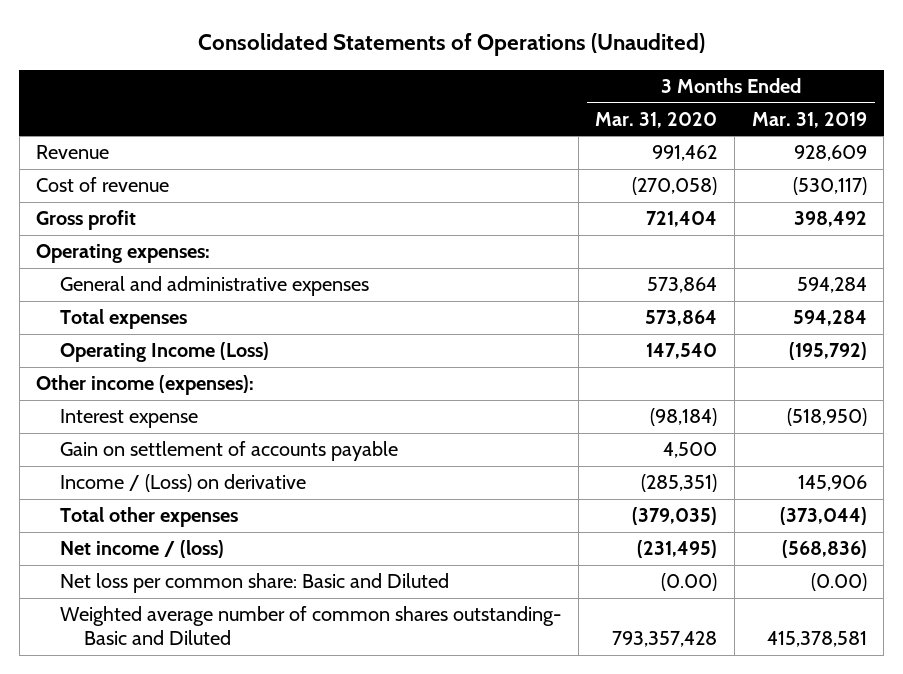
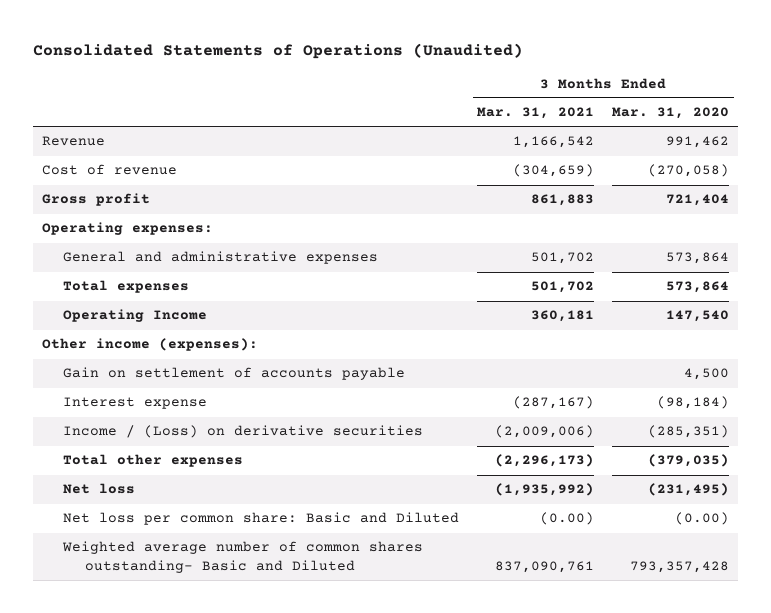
[751,111,867,128] Mar. 31, 2019 -> none
none -> [477,107,595,120] Mar. 31, 2021
[60,342,270,363] Operating Income (Loss) -> [63,309,208,323] Operating Income
[60,409,199,429] Interest expense -> [63,397,208,410] Interest expense
[60,474,307,493] Income / (Loss) on derivative -> [63,425,424,439] Income / (Loss) on derivative securities
[60,540,225,559] Net income / (loss) -> [63,483,136,495] Net loss

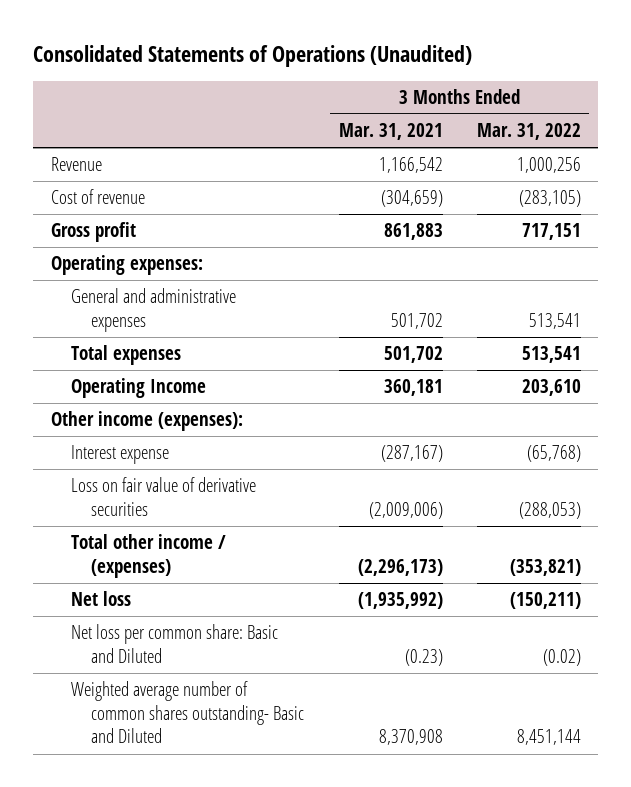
[612,107,730,120] Mar. 31, 2020 -> none
none -> [476,123,581,141] Mar. 31, 2022
[63,367,406,381] Gain on settlement of accounts payable -> none
[63,425,424,439] Income / (Loss) on derivative securities -> [70,477,256,516] Loss on fair value of derivative securities
[63,454,244,468] Total other expenses -> [70,534,226,578] Total other income / (expenses)
[540,512,595,526] (0.00) -> [404,648,443,666] (0.23)
[495,560,595,573] 837,090,761 -> [378,729,443,746] 8,370,908

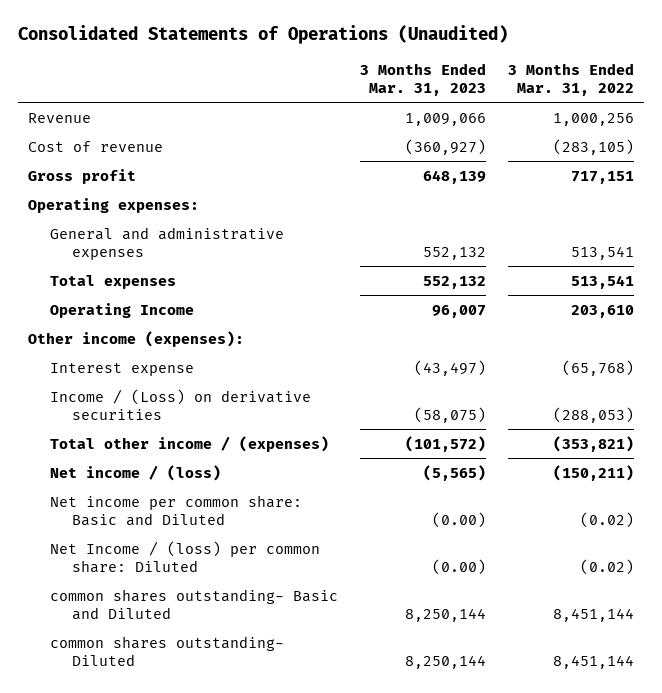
[338,123,443,141] Mar. 31, 2021 -> none
none -> [359,62,486,96] 3 Months Ended Mar. 31, 2023
[70,477,256,516] Loss on fair value of derivative securities -> [50,388,312,420] Income / (Loss) on derivative securities
[70,591,131,607] Net loss -> [50,464,222,481] Net income / (loss)
[70,624,278,663] Net loss per common share: Basic and Diluted -> [50,494,303,526] Net income per common share: Basic and Diluted
none -> [50,540,321,573] Net Income / (loss) per common share: Diluted
[70,681,305,744] Weighted average number of common shares outstanding- Basic and Diluted -> [50,588,339,620] common shares outstanding- Basic and Diluted
none -> [50,635,285,666] common shares outstanding- Diluted

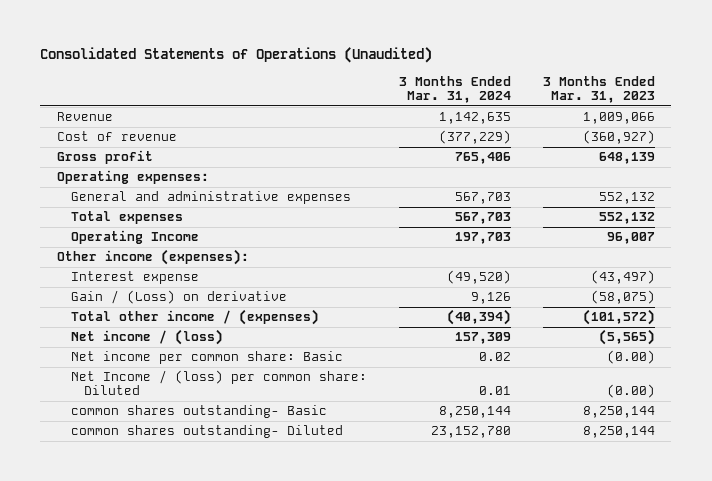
[507,62,634,96] 3 Months Ended Mar. 31, 2022 -> none
none -> [398,75,511,104] 3 Months Ended Mar. 31, 2024
[50,388,312,420] Income / (Loss) on derivative securities -> [70,290,287,305] Gain / (Loss) on derivative
[50,494,303,526] Net income per common share: Basic and Diluted -> [70,351,343,365] Net income per common share: Basic
[50,588,339,620] common shares outstanding- Basic and Diluted -> [70,405,327,419] common shares outstanding- Basic

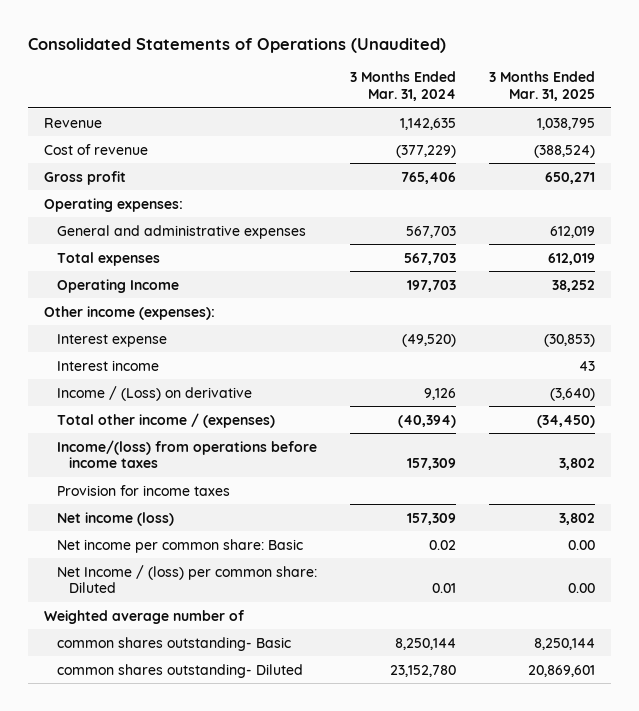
[543,75,656,104] 3 Months Ended Mar. 31, 2023 -> none
none -> [488,71,595,102] 3 Months Ended Mar. 31, 2025
none -> [56,359,159,371] Interest income
[70,290,287,305] Gain / (Loss) on derivative -> [56,385,252,401] Income / (Loss) on derivative
none -> [56,439,317,469] Income/(loss) from operations before income taxes
none -> [56,484,230,496] Provision for income taxes
[70,329,223,346] Net income / (loss) -> [56,511,174,526] Net income (loss)
none -> [44,609,246,624] Weighted average number of

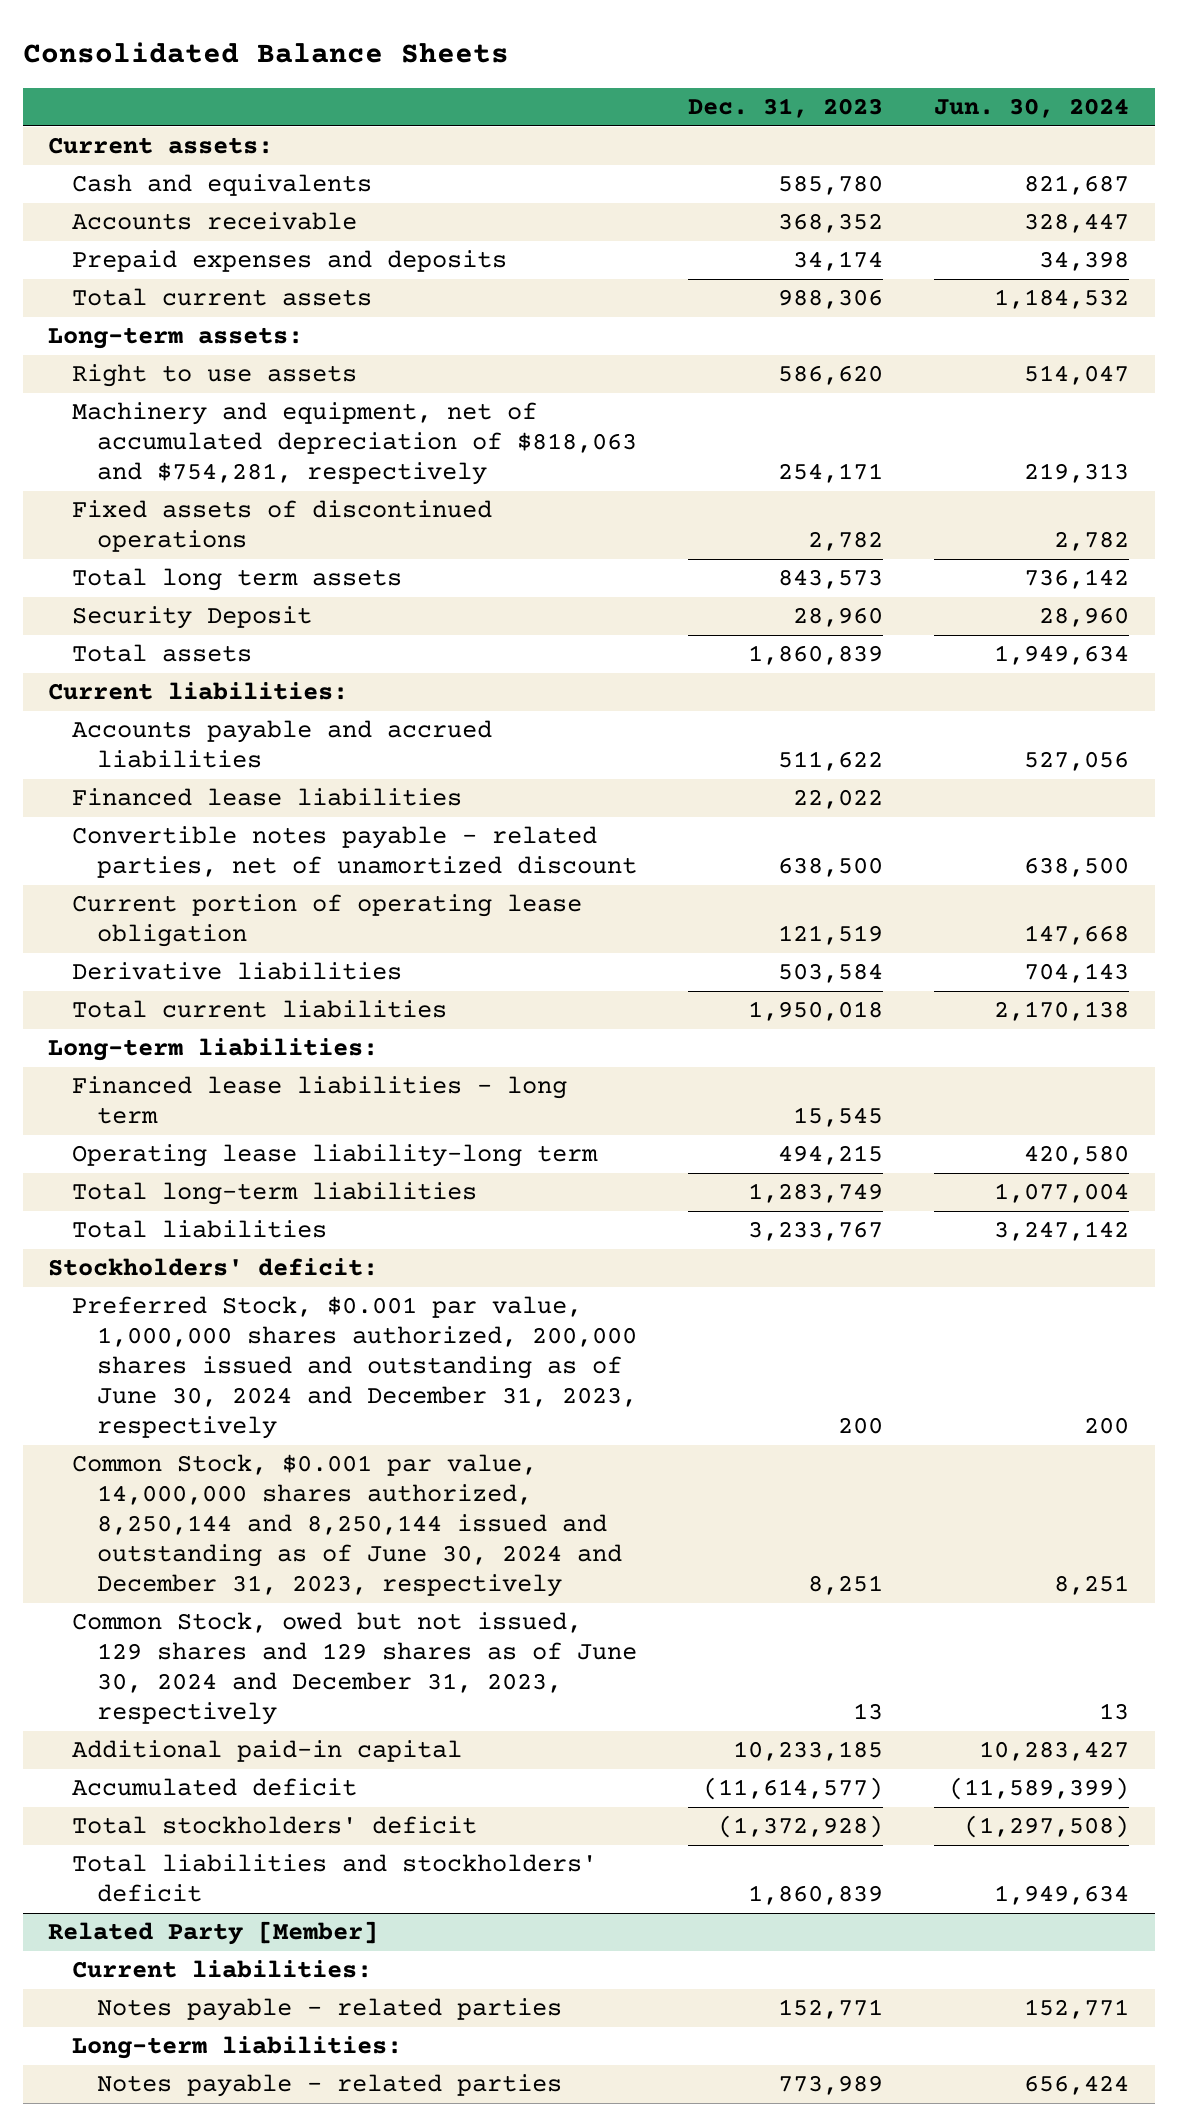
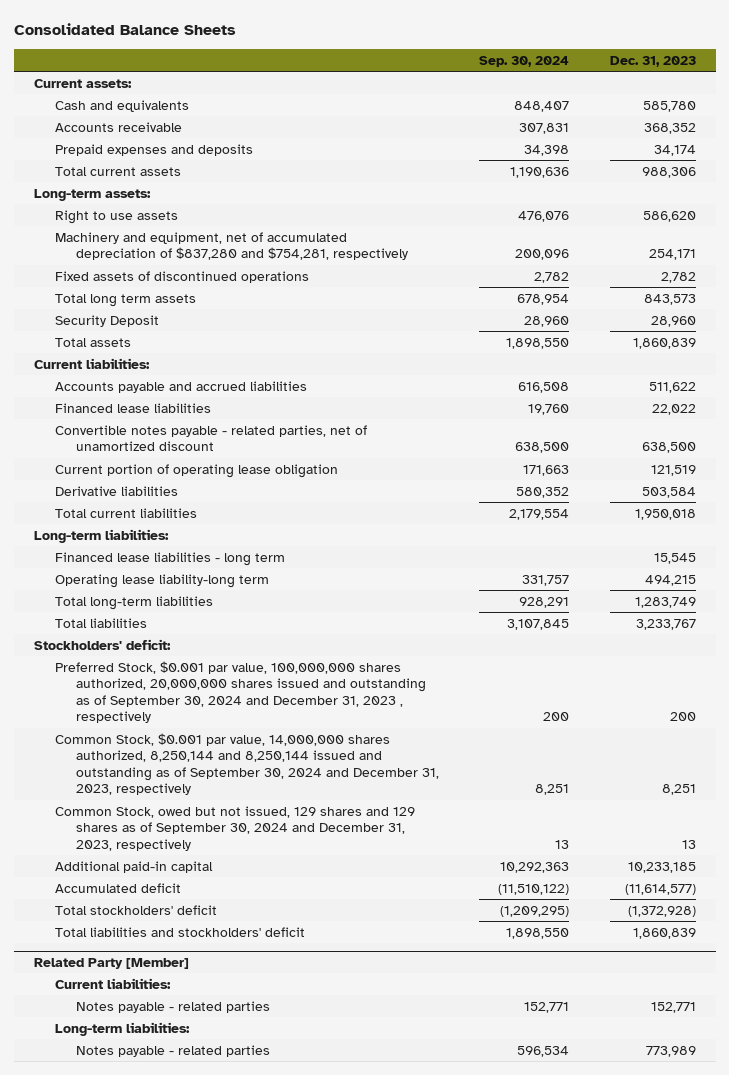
[934,98,1130,119] Jun. 30, 2024 -> none
none -> [479,55,570,67] Sep. 30, 2024
[72,402,637,486] Machinery and equipment, net of accumulated depreciation of $818,063 and $754,281, respectively -> [54,231,408,261] Machinery and equipment, net of accumulated depreciation of $837,280 and $754,281, respectively
[72,1296,637,1440] Preferred Stock, $0.001 par value, 1,000,000 shares authorized, 200,000 shares issued and outstanding as of June 30, 2024 and December 31, 2023, respectively -> [54,660,426,724] Preferred Stock, $0.001 par value, 100,000,000 shares authorized, 20,000,000 shares issued and outstanding as of September 30, 2024 and December 31, 2023 , respectively
[72,1454,622,1598] Common Stock, $0.001 par value, 14,000,000 shares authorized, 8,250,144 and 8,250,144 issued and outstanding as of June 30, 2024 and December 31, 2023, respectively -> [54,732,439,796] Common Stock, $0.001 par value, 14,000,000 shares authorized, 8,250,144 and 8,250,144 issued and outstanding as of September 30, 2024 and December 31, 2023, respectively
[72,1612,637,1726] Common Stock, owed but not issued, 129 shares and 129 shares as of June 30, 2024 and December 31, 2023, respectively -> [54,805,415,851] Common Stock, owed but not issued, 129 shares and 129 shares as of September 30, 2024 and December 31, 2023, respectively

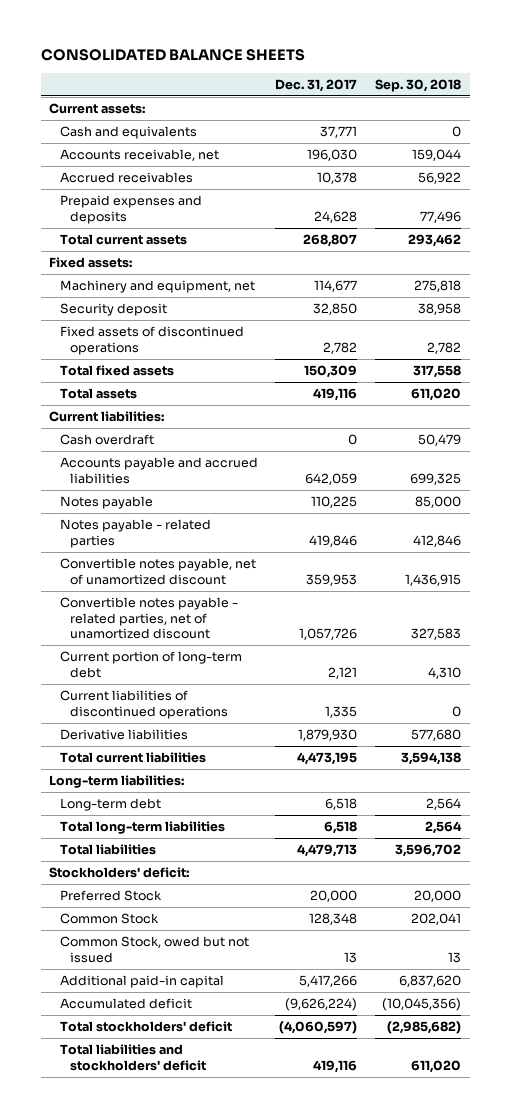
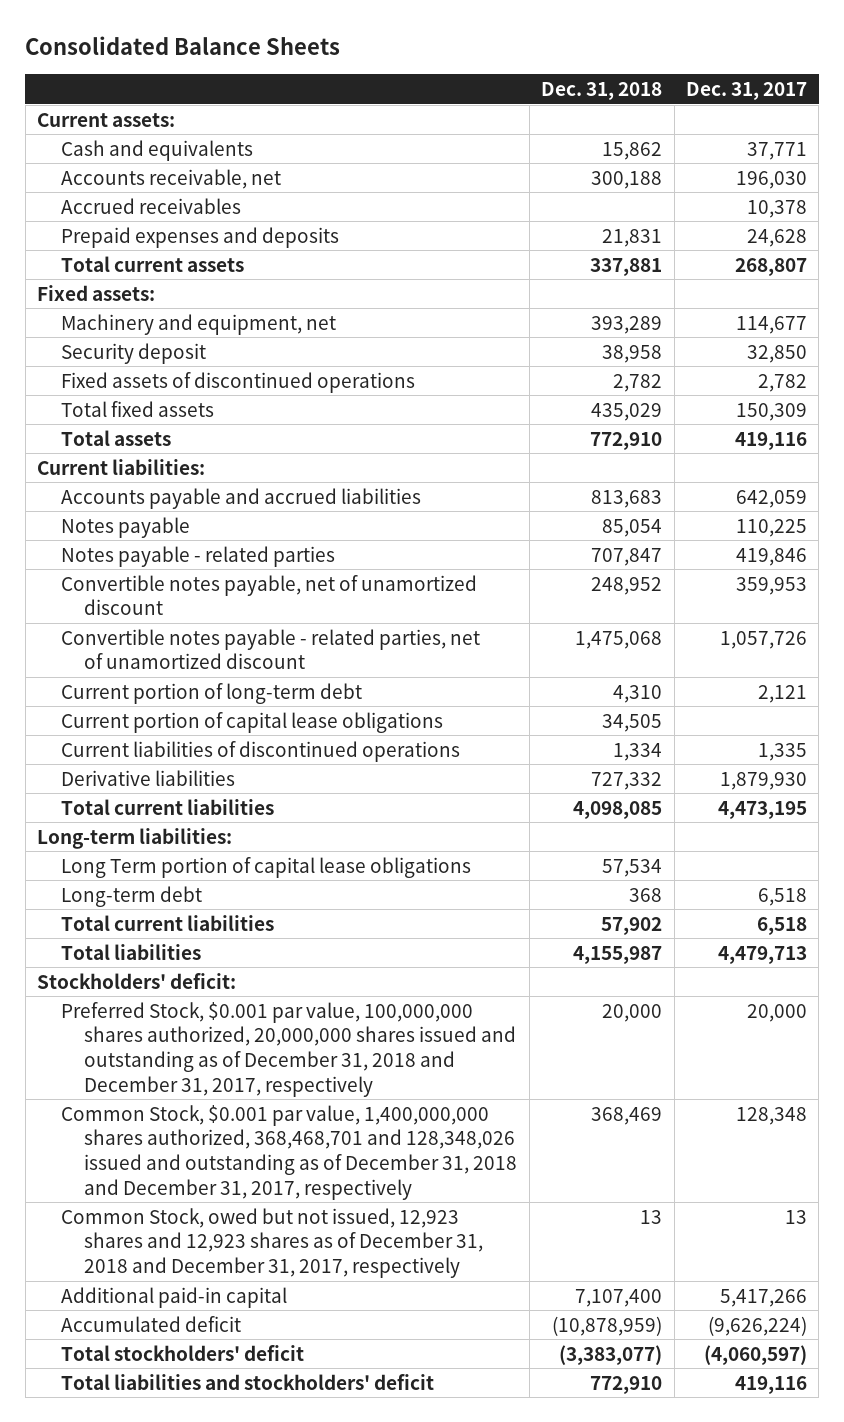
[40,49,305,62] CONSOLIDATED BALANCE SHEETS -> [25,36,341,56] Consolidated Balance Sheets
[374,78,461,92] Sep. 30, 2018 -> none
none -> [541,82,663,101] Dec. 31, 2018
[59,434,154,446] Cash overdraft -> none
none -> [60,711,443,733] Current portion of capital lease obligations
none -> [60,856,471,878] Long Term portion of capital lease obligations
[59,821,225,835] Total long-term liabilities -> [60,914,274,931] Total current liabilities
[59,936,249,963] Common Stock, owed but not issued -> none
[59,890,162,902] Preferred Stock -> [60,1001,517,1097] Preferred Stock, $0.001 par value, 100,000,000 shares authorized, 20,000,000 shares issued and outstanding as of December 31, 2018 and December 31, 2017, respectively
[59,913,159,925] Common Stock -> [60,1104,518,1200] Common Stock, $0.001 par value, 1,400,000,000 shares authorized, 368,468,701 and 128,348,026 issued and outstanding as of December 31, 2018 and December 31, 2017, respectively
none -> [60,1207,484,1278] Common Stock, owed but not issued, 12,923 shares and 12,923 shares as of December 31, 2018 and December 31, 2017, respectively

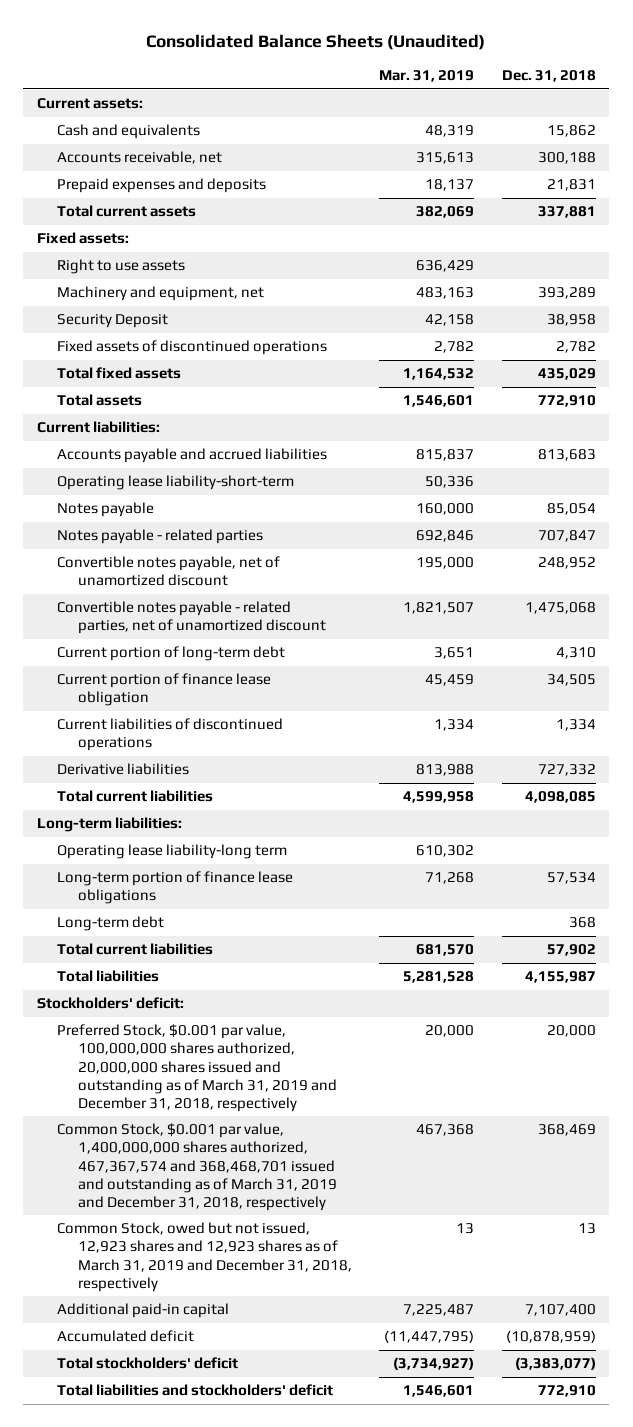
[25,36,341,56] Consolidated Balance Sheets -> [146,33,486,50] Consolidated Balance Sheets (Unaudited)
[686,82,808,101] Dec. 31, 2017 -> none
none -> [379,70,475,83] Mar. 31, 2019
[60,197,241,214] Accrued receivables -> none
none -> [57,259,186,275] Right to use assets
[60,342,206,364] Security deposit -> [57,314,169,329] Security Deposit
none -> [57,475,295,491] Operating lease liability-short-term
[60,711,443,733] Current portion of capital lease obligations -> [57,673,272,707] Current portion of finance lease obligation
none -> [57,844,288,860] Operating lease liability-long term
[60,856,471,878] Long Term portion of capital lease obligations -> [57,871,294,905] Long-term portion of finance lease obligations
[60,1001,517,1097] Preferred Stock, $0.001 par value, 100,000,000 shares authorized, 20,000,000 shares issued and outstanding as of December 31, 2018 and December 31, 2017, respectively -> [57,1024,338,1112] Preferred Stock, $0.001 par value, 100,000,000 shares authorized, 20,000,000 shares issued and outstanding as of March 31, 2019 and December 31, 2018, respectively
[60,1104,518,1200] Common Stock, $0.001 par value, 1,400,000,000 shares authorized, 368,468,701 and 128,348,026 issued and outstanding as of December 31, 2018 and December 31, 2017, respectively -> [57,1123,338,1211] Common Stock, $0.001 par value, 1,400,000,000 shares authorized, 467,367,574 and 368,468,701 issued and outstanding as of March 31, 2019 and December 31, 2018, respectively
[60,1207,484,1278] Common Stock, owed but not issued, 12,923 shares and 12,923 shares as of December 31, 2018 and December 31, 2017, respectively -> [57,1222,353,1292] Common Stock, owed but not issued, 12,923 shares and 12,923 shares as of March 31, 2019 and December 31, 2018, respectively

